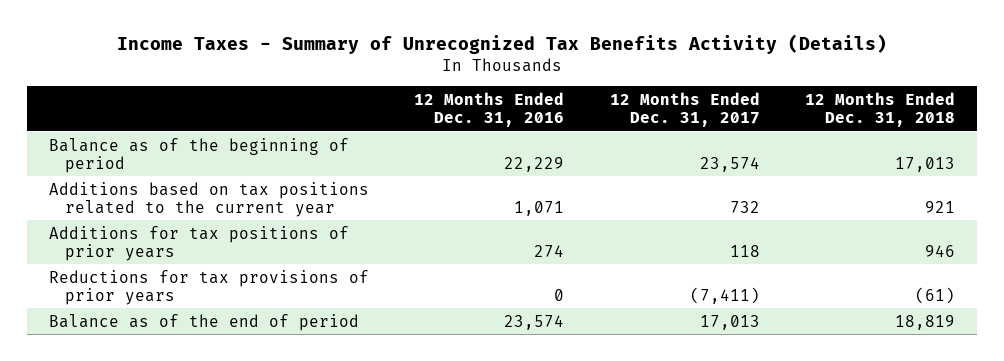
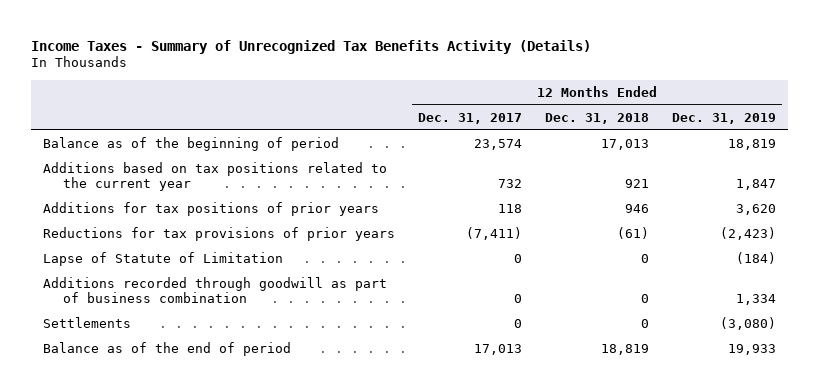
[414,91,565,127] 12 Months Ended Dec. 31, 2016 -> none
none -> [672,112,777,124] Dec. 31, 2019
none -> [43,251,284,266] Lapse of Statute of Limitation
none -> [43,276,388,304] Additions recorded through goodwill as part of business combination
none -> [43,316,132,328] Settlements

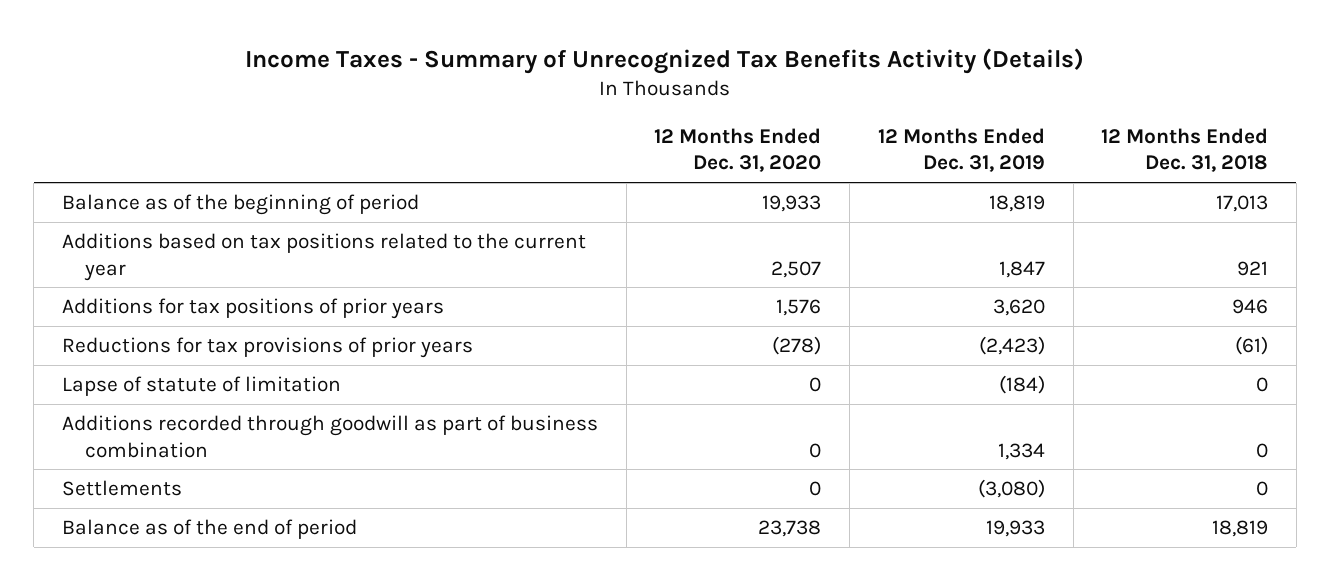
[418,112,523,124] Dec. 31, 2017 -> none
none -> [654,127,822,173] 12 Months Ended Dec. 31, 2020
[43,251,284,266] Lapse of Statute of Limitation -> [62,376,342,397] Lapse of statute of limitation

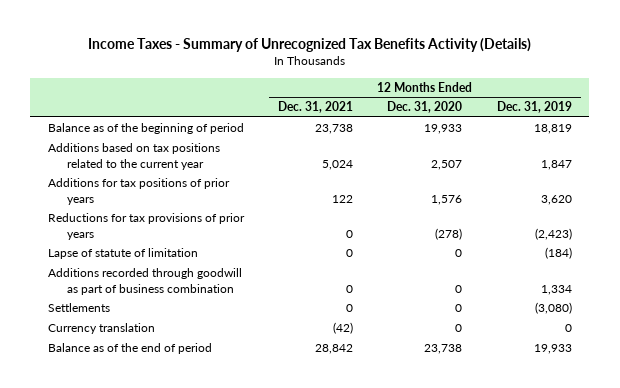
[1101,127,1269,173] 12 Months Ended Dec. 31, 2018 -> none
none -> [278,101,354,114] Dec. 31, 2021
none -> [47,323,155,335] Currency translation

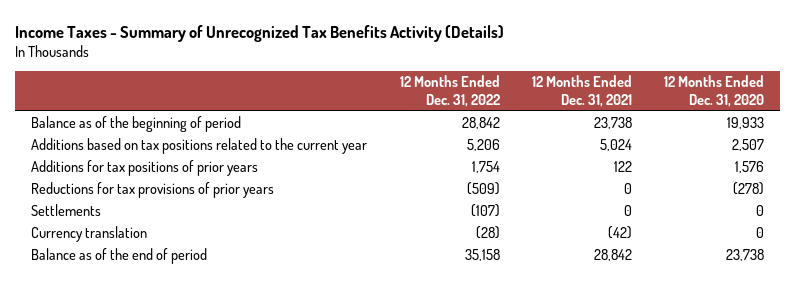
[496,101,572,114] Dec. 31, 2019 -> none
none -> [399,75,500,108] 12 Months Ended Dec. 31, 2022
[47,248,198,260] Lapse of statute of limitation -> none
[47,268,242,295] Additions recorded through goodwill as part of business combination -> none

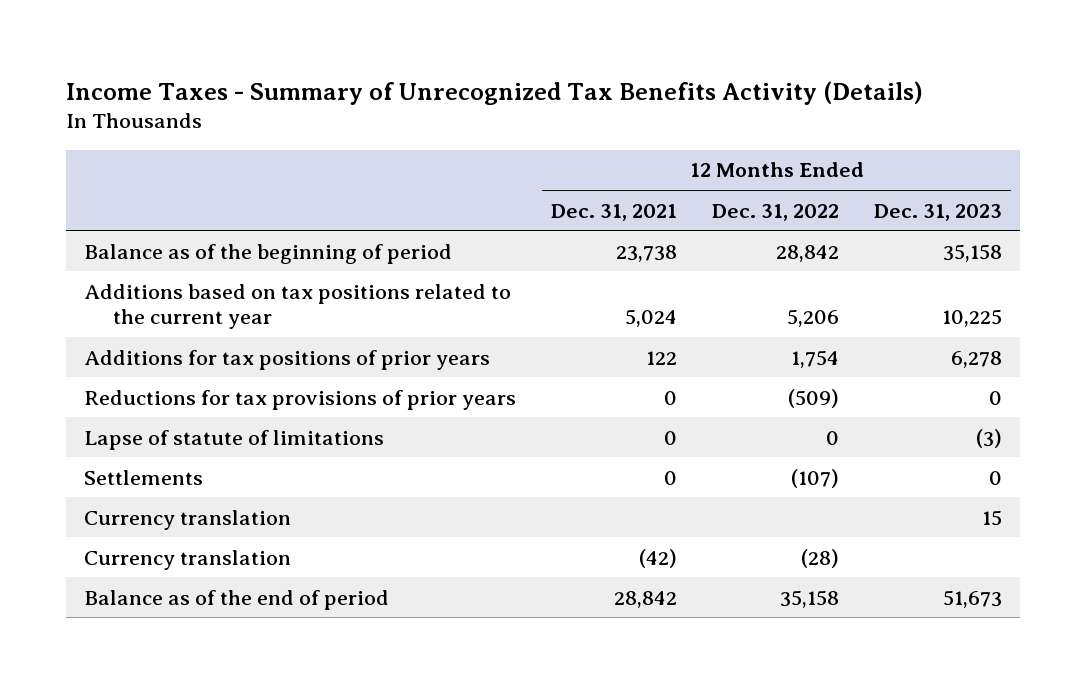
[664,75,765,108] 12 Months Ended Dec. 31, 2020 -> none
none -> [874,203,1003,221] Dec. 31, 2023
none -> [83,429,384,450] Lapse of statute of limitations
none -> [83,509,291,530] Currency translation

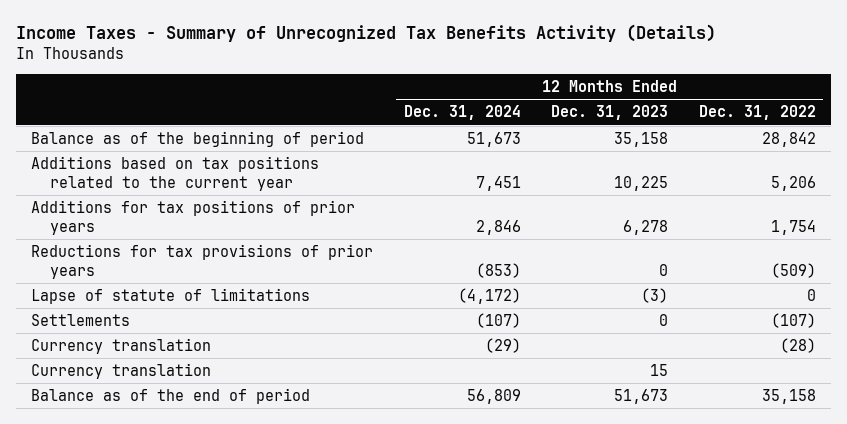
[551,203,678,221] Dec. 31, 2021 -> none
none -> [403,105,521,121] Dec. 31, 2024
[83,509,291,530] Currency translation -> [31,363,212,380] Currency translation

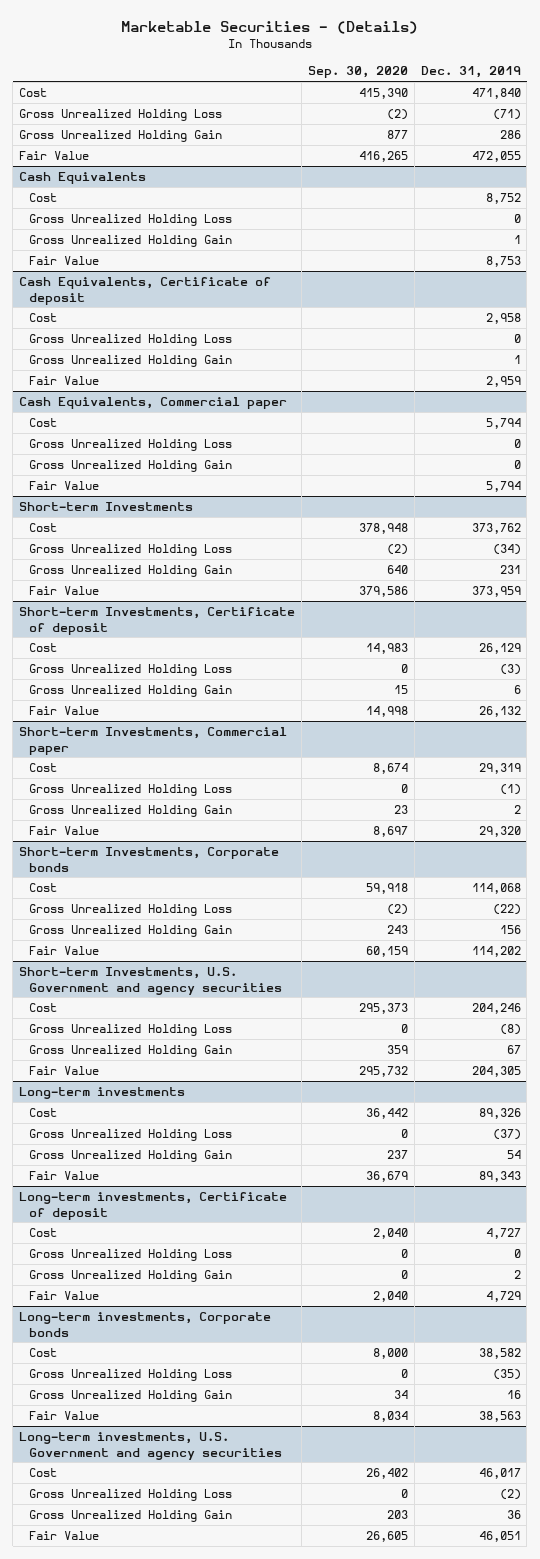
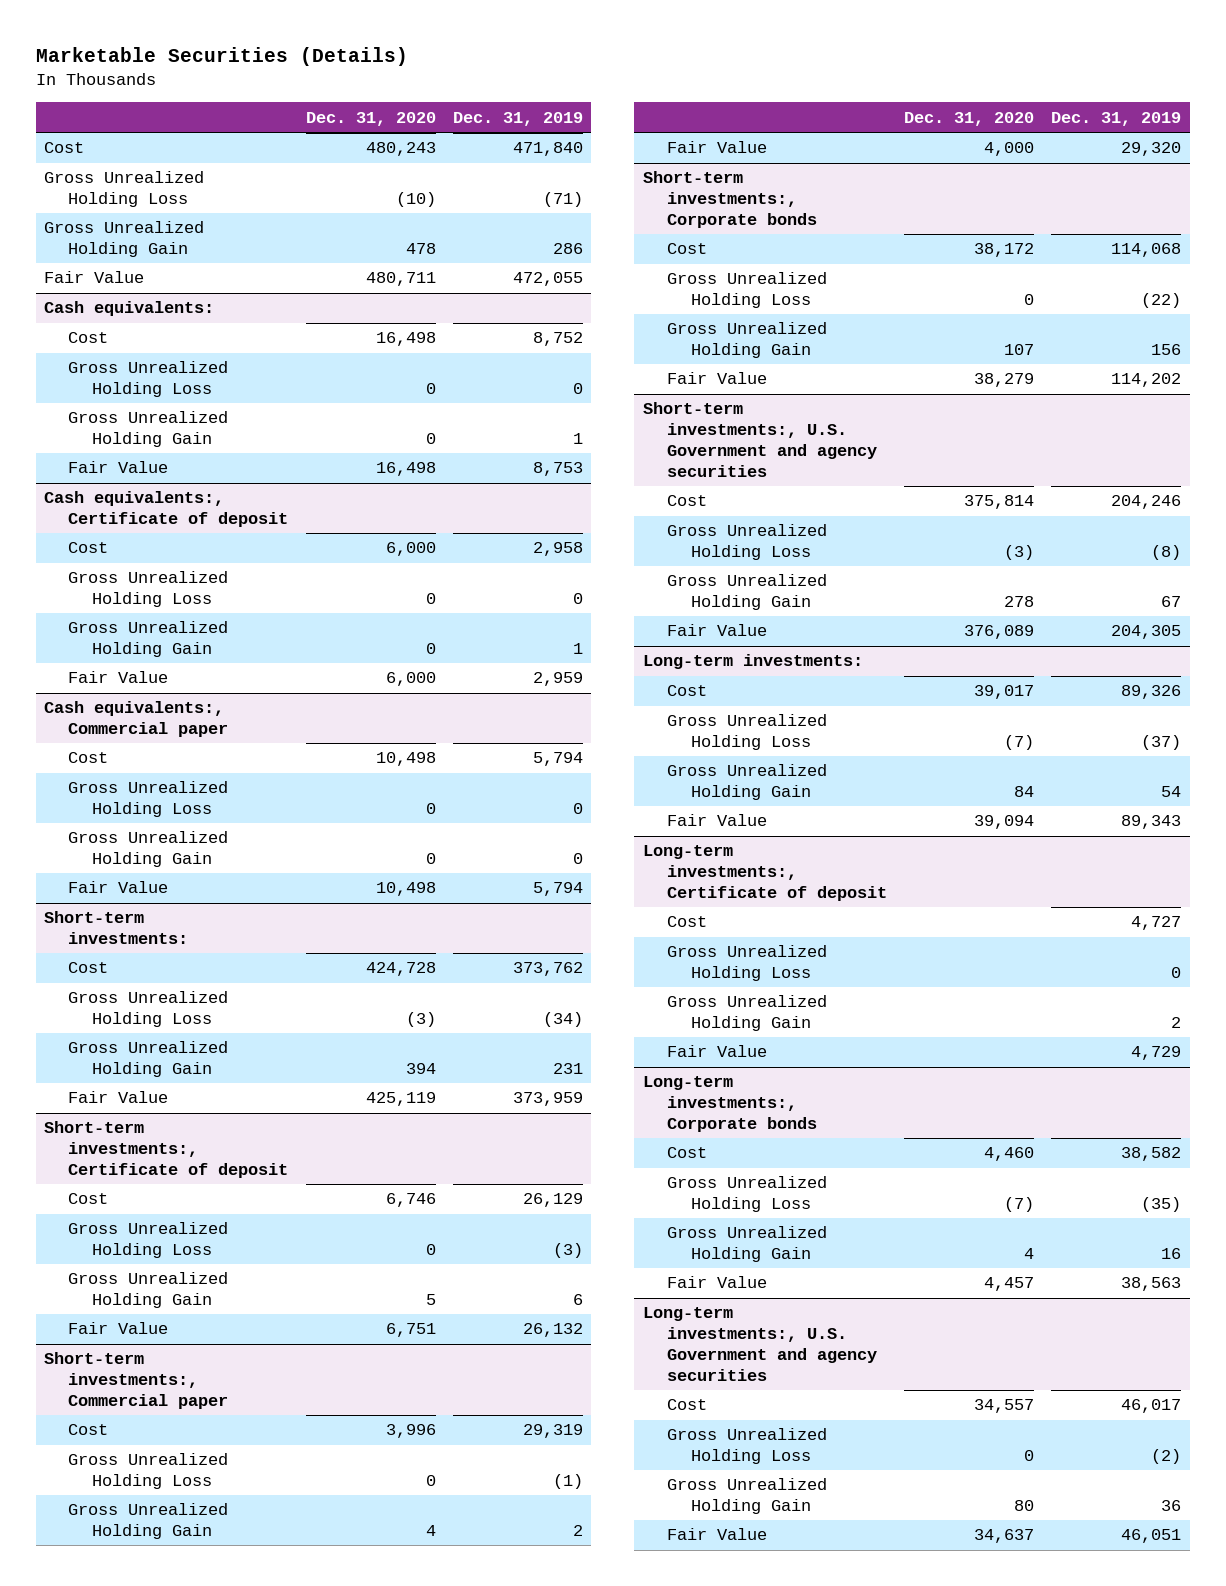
[120,20,418,34] Marketable Securities - (Details) -> [35,47,408,67] Marketable Securities (Details)
[307,66,408,79] Sep. 30, 2020 -> none
none -> [305,111,436,126] Dec. 31, 2020
[19,172,147,185] Cash Equivalents -> [44,301,215,317] Cash equivalents:
[19,277,272,305] Cash Equivalents, Certificate of deposit -> [44,491,289,528] Cash equivalents:, Certificate of deposit
[19,397,288,410] Cash Equivalents, Commercial paper -> [44,701,229,738] Cash equivalents:, Commercial paper
[19,502,194,512] Short-term Investments -> [44,911,189,945] Short-term investments:
[19,607,296,635] Short-term Investments, Certificate of deposit -> [44,1121,289,1179] Short-term investments:, Certificate of deposit
[19,727,288,755] Short-term Investments, Commercial paper -> [44,1352,229,1410] Short-term investments:, Commercial paper
[19,847,280,872] Short-term Investments, Corporate bonds -> [642,171,817,229] Short-term investments:, Corporate bonds
[19,967,282,995] Short-term Investments, U.S. Government and agency securities -> [642,402,877,478] Short-term investments:, U.S. Government and agency securities
[19,1087,186,1100] Long-term investments -> [642,654,863,670] Long-term investments:
[19,1192,288,1220] Long-term investments, Certificate of deposit -> [642,845,887,902] Long-term investments:, Certificate of deposit
[19,1312,272,1337] Long-term investments, Corporate bonds -> [642,1076,817,1133] Long-term investments:, Corporate bonds
[19,1432,282,1460] Long-term investments, U.S. Government and agency securities -> [642,1307,877,1382] Long-term investments:, U.S. Government and agency securities

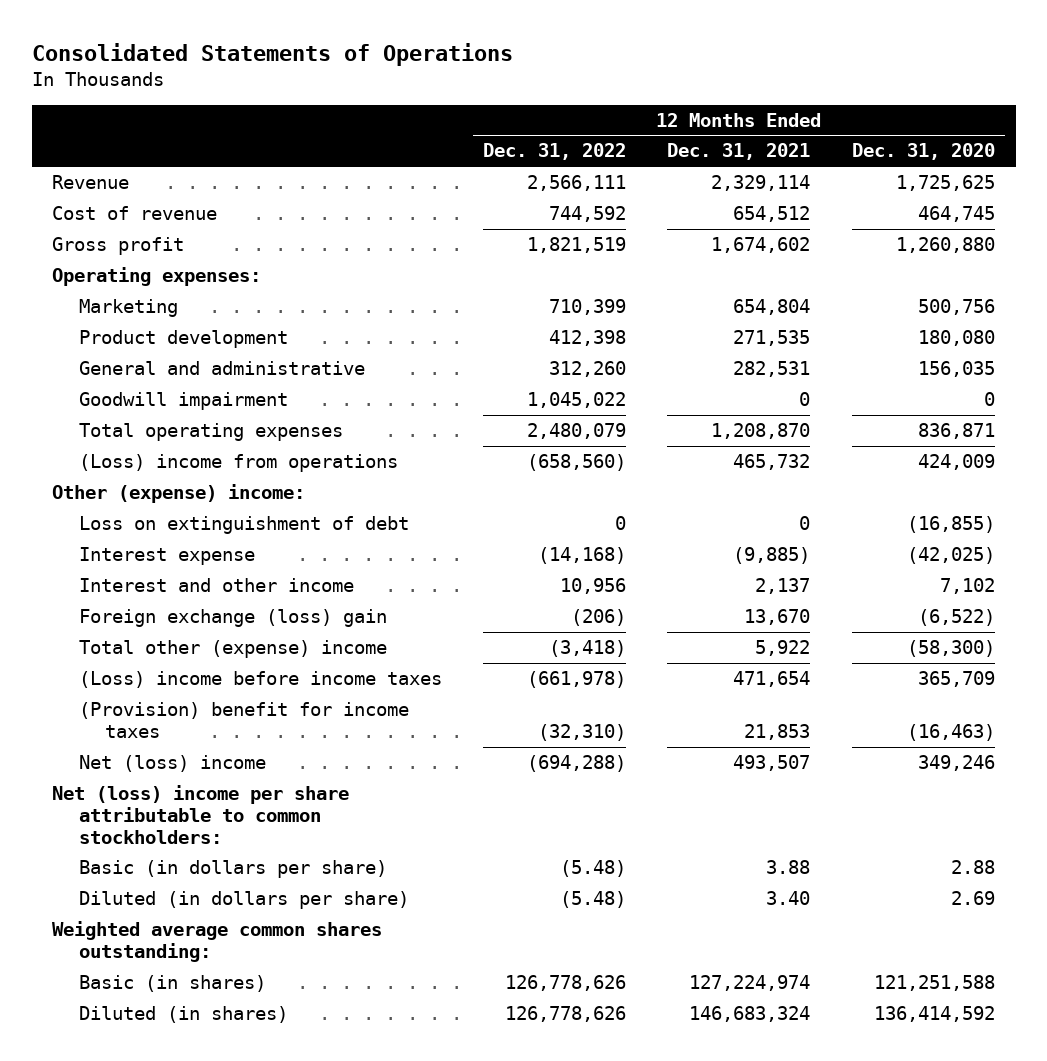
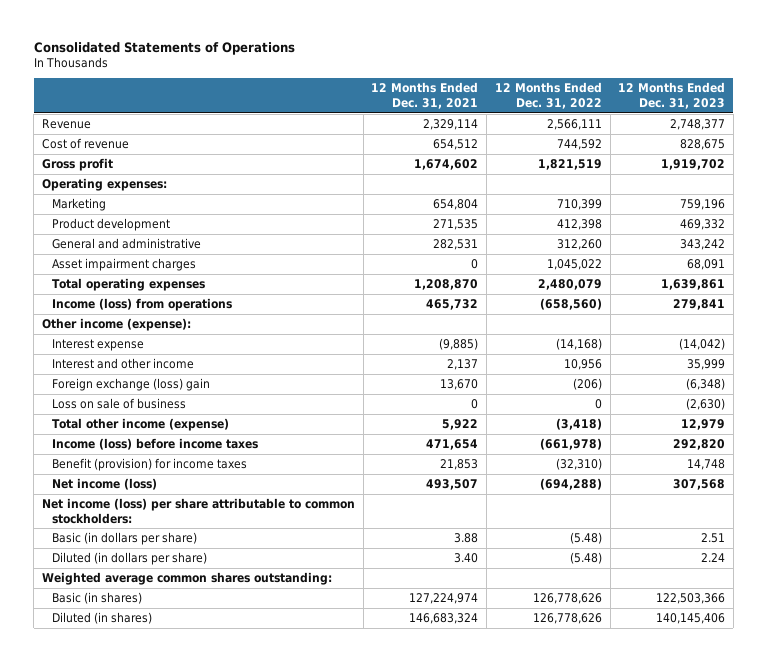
[851,143,995,161] Dec. 31, 2020 -> none
none -> [618,82,726,109] 12 Months Ended Dec. 31, 2023
[78,392,288,411] Goodwill impairment -> [52,258,197,272] Asset impairment charges
[78,516,409,535] Loss on extinguishment of debt -> none
[78,454,398,473] (Loss) income from operations -> [52,298,233,312] Income (loss) from operations
[52,484,306,504] Other (expense) income: -> [42,318,192,332] Other income (expense):
none -> [52,398,187,410] Loss on sale of business
[78,640,387,659] Total other (expense) income -> [52,418,230,432] Total other income (expense)
[78,671,442,689] (Loss) income before income taxes -> [52,438,259,451] Income (loss) before income taxes
[78,702,409,738] (Provision) benefit for income taxes -> [52,458,248,472] Benefit (provision) for income taxes
[78,755,266,773] Net (loss) income -> [52,478,158,491] Net income (loss)
[52,785,350,844] Net (loss) income per share attributable to common stockholders: -> [42,498,356,524] Net income (loss) per share attributable to common stockholders:

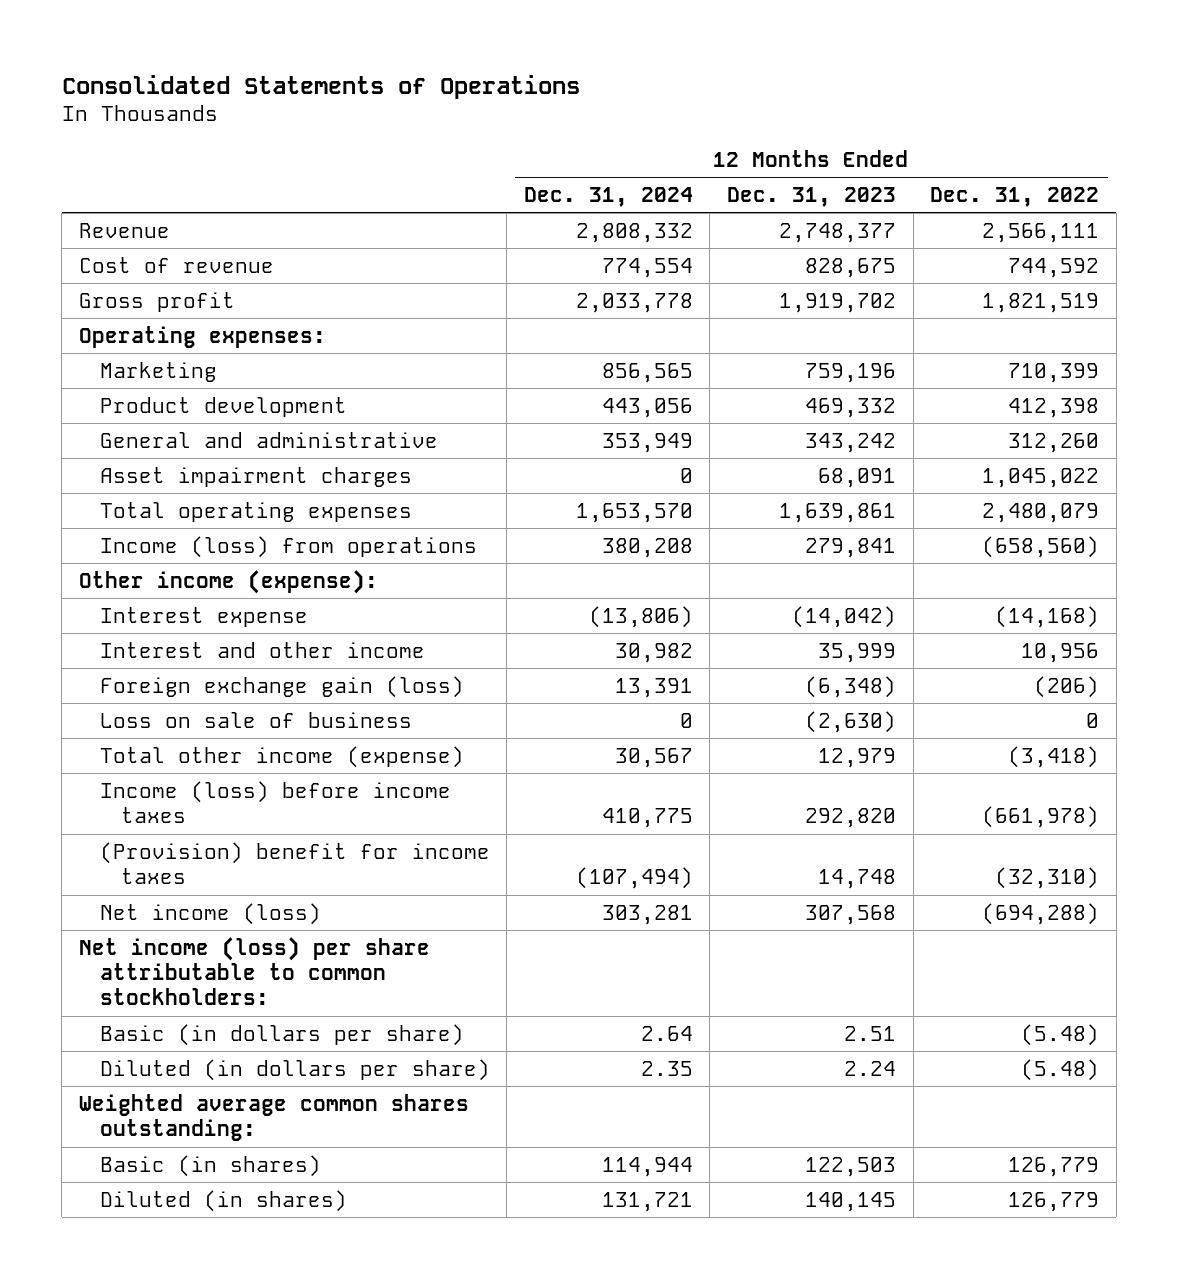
[371,82,479,109] 12 Months Ended Dec. 31, 2021 -> none
none -> [523,186,693,207] Dec. 31, 2024
[52,378,211,392] Foreign exchange (loss) gain -> [99,675,464,698] Foreign exchange gain (loss)
[52,458,248,472] Benefit (provision) for income taxes -> [99,841,490,885] (Provision) benefit for income taxes
[532,593,602,605] 126,778,626 -> [1008,1156,1100,1177] 126,779
[656,593,726,605] 122,503,366 -> [804,1156,896,1177] 122,503
[532,613,602,625] 126,778,626 -> [1008,1191,1100,1212] 126,779
[656,613,726,625] 140,145,406 -> [804,1191,896,1212] 140,145

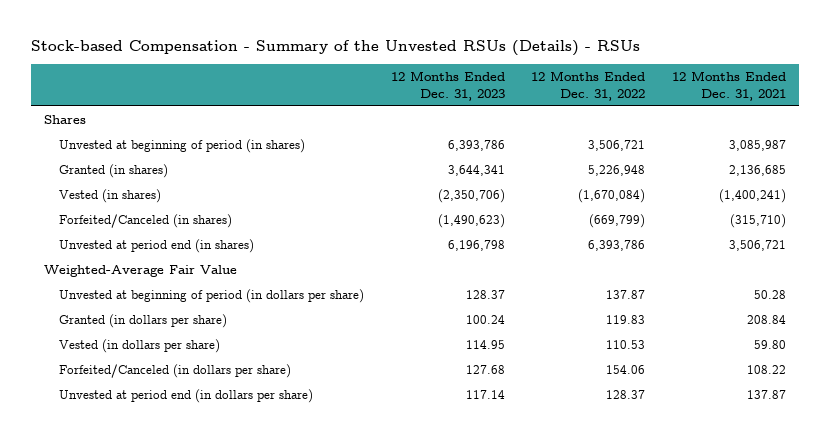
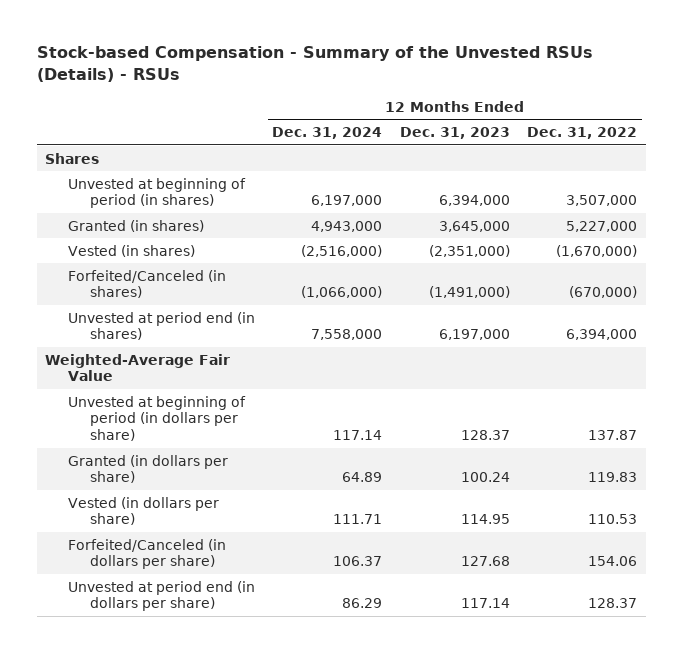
[672,70,787,101] 12 Months Ended Dec. 31, 2021 -> none
none -> [272,126,383,139] Dec. 31, 2024
[447,139,505,151] 6,393,786 -> [438,195,510,207] 6,394,000
[588,139,646,151] 3,506,721 -> [566,195,638,207] 3,507,000
[447,164,505,176] 3,644,341 -> [438,220,510,232] 3,645,000
[588,164,646,176] 5,226,948 -> [566,220,638,232] 5,227,000
[437,188,505,203] (2,350,706) -> [428,244,510,257] (2,351,000)
[578,188,646,203] (1,670,084) -> [556,244,638,257] (1,670,000)
[437,213,505,228] (1,490,623) -> [428,286,510,299] (1,491,000)
[589,213,646,228] (669,799) -> [569,286,638,299] (670,000)
[447,239,505,251] 6,196,798 -> [438,329,510,341] 6,197,000
[588,239,646,251] 6,393,786 -> [566,329,638,341] 6,394,000

